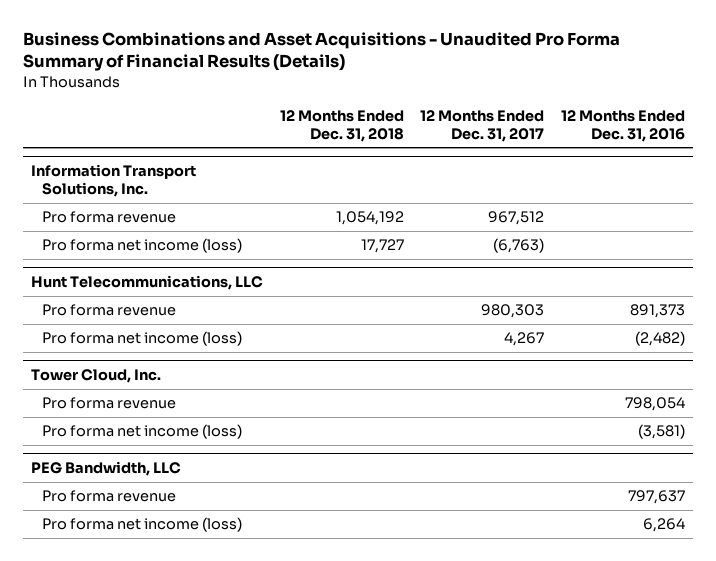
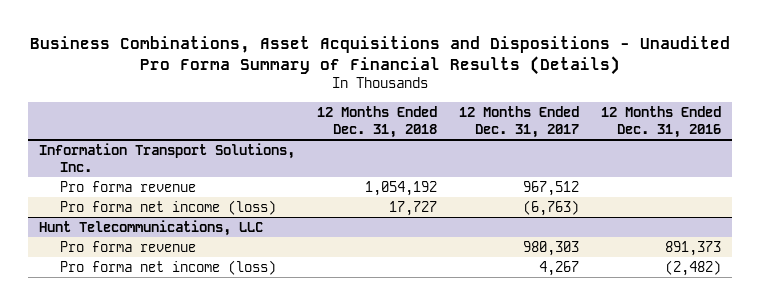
[22,32,620,72] Business Combinations and Asset Acquisitions - Unaudited Pro Forma Summary of Financial Results (Details) -> [30,36,731,76] Business Combinations, Asset Acquisitions and Dispositions - Unaudited Pro Forma Summary of Financial Results (Details)
[31,369,162,384] Tower Cloud, Inc. -> none
[41,397,176,410] Pro forma revenue -> none
[41,424,242,440] Pro forma net income (loss) -> none
[31,461,182,477] PEG Bandwidth, LLC -> none
[41,490,176,503] Pro forma revenue -> none
[41,517,242,533] Pro forma net income (loss) -> none

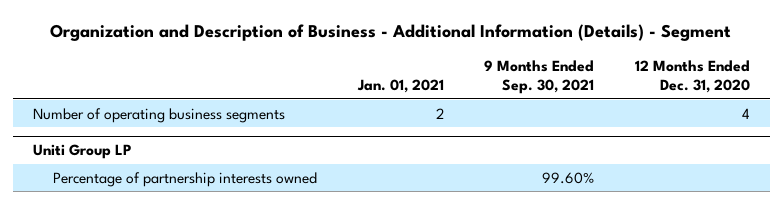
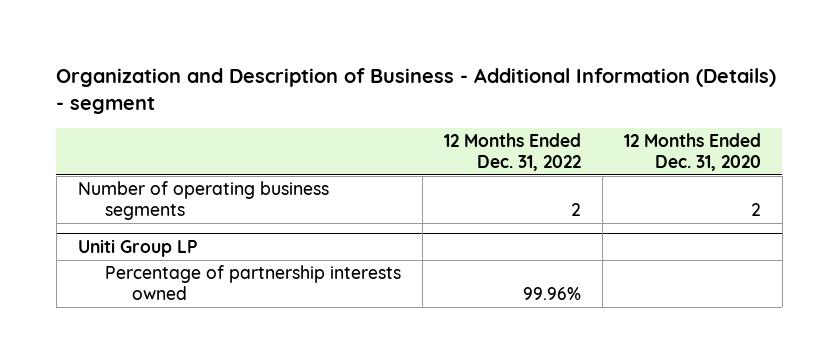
[50,24,732,42] Organization and Description of Business - Additional Information (Details) - Segment -> [56,68,777,115] Organization and Description of Business - Additional Information (Details) - segment
[356,79,444,94] Jan. 01, 2021 -> none
[484,60,595,95] 9 Months Ended Sep. 30, 2021 -> none
none -> [443,132,581,172] 12 Months Ended Dec. 31, 2022
[741,107,750,119] 4 -> [750,203,761,217] 2

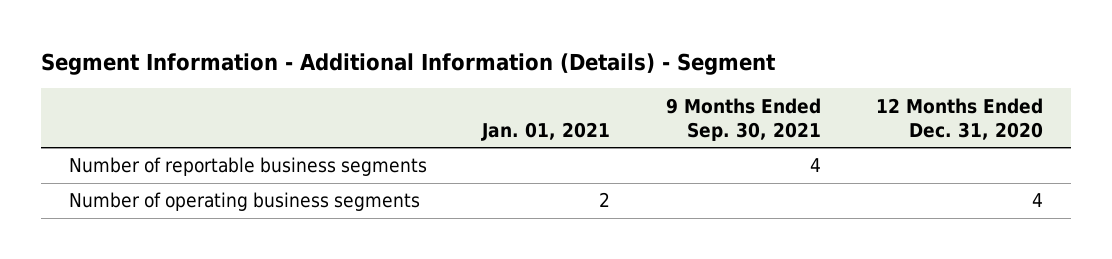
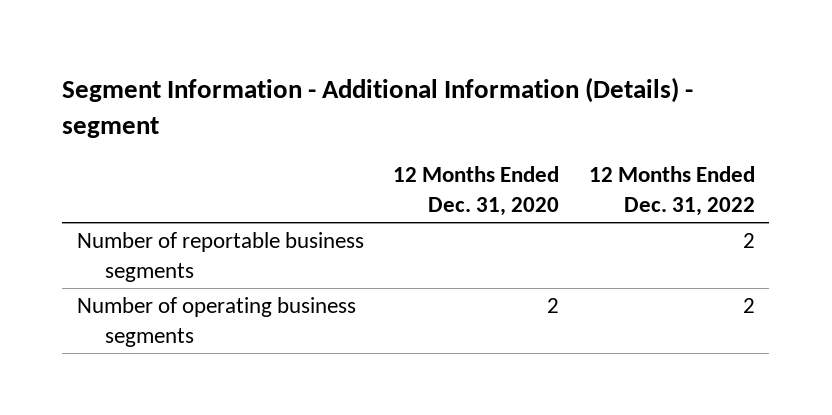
[40,52,776,75] Segment Information - Additional Information (Details) - Segment -> [62,76,694,138] Segment Information - Additional Information (Details) - segment
[481,121,611,141] Jan. 01, 2021 -> none
[665,97,821,141] 9 Months Ended Sep. 30, 2021 -> none
none -> [588,166,755,216] 12 Months Ended Dec. 31, 2022
[1032,193,1044,208] 4 -> [547,298,560,314] 2

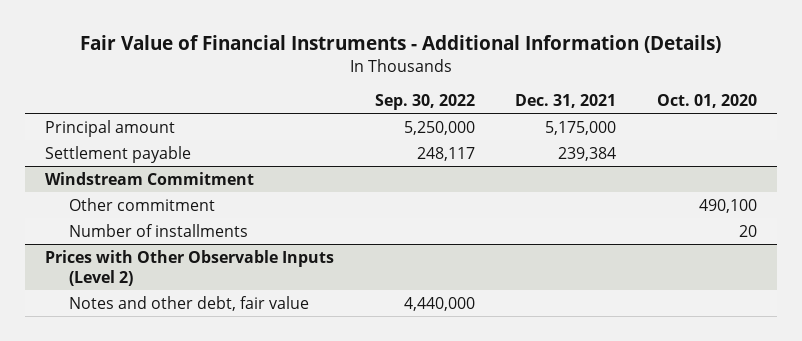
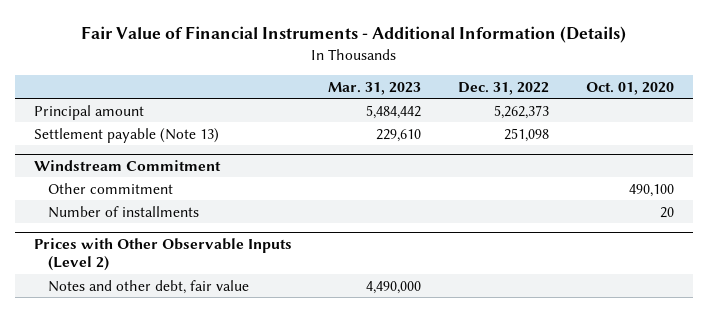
[374,94,475,111] Sep. 30, 2022 -> none
[515,94,617,109] Dec. 31, 2021 -> none
none -> [328,81,422,95] Mar. 31, 2023
none -> [458,81,550,95] Dec. 31, 2022
[44,145,191,163] Settlement payable -> [33,127,219,143] Settlement payable (Note 13)

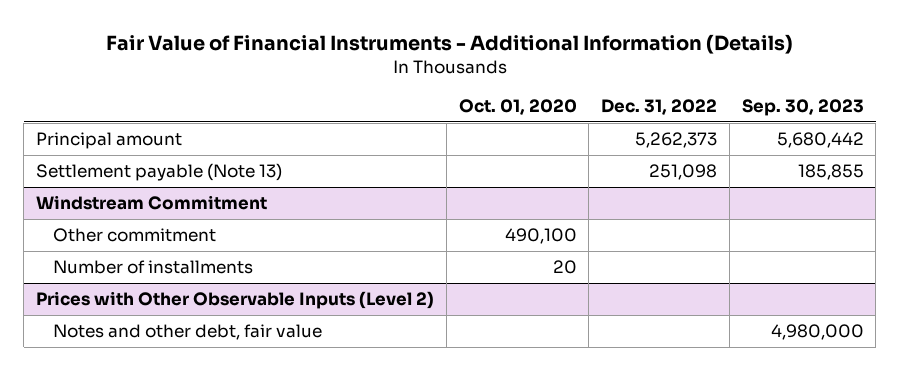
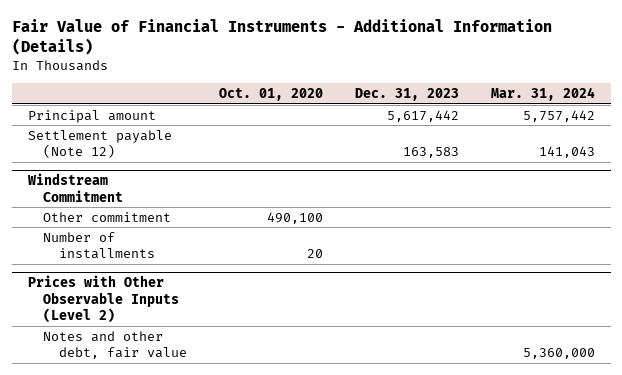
[601,98,718,115] Dec. 31, 2022 -> none
[741,98,864,116] Sep. 30, 2023 -> none
none -> [354,87,459,101] Dec. 31, 2023
none -> [490,86,595,101] Mar. 31, 2024
[36,163,283,182] Settlement payable (Note 13) -> [27,129,172,159] Settlement payable (Note 12)

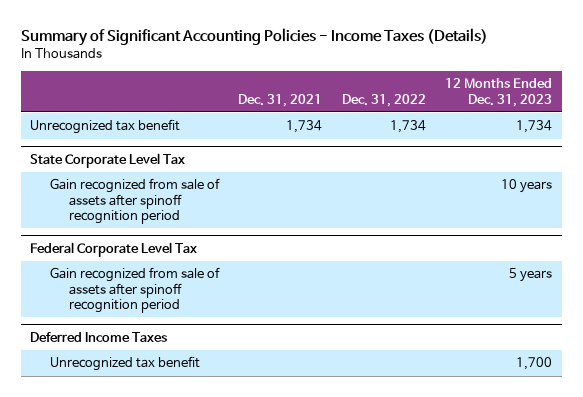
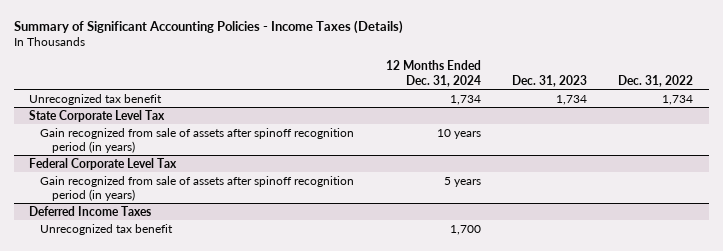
[238,93,323,107] Dec. 31, 2021 -> none
[445,78,553,107] 12 Months Ended Dec. 31, 2023 -> none
none -> [385,60,481,87] 12 Months Ended Dec. 31, 2024
none -> [511,74,587,87] Dec. 31, 2023
[49,178,220,225] Gain recognized from sale of assets after spinoff recognition period -> [40,127,355,153] Gain recognized from sale of assets after spinoff recognition period (in years)
[49,267,220,314] Gain recognized from sale of assets after spinoff recognition period -> [40,175,355,201] Gain recognized from sale of assets after spinoff recognition period (in years)

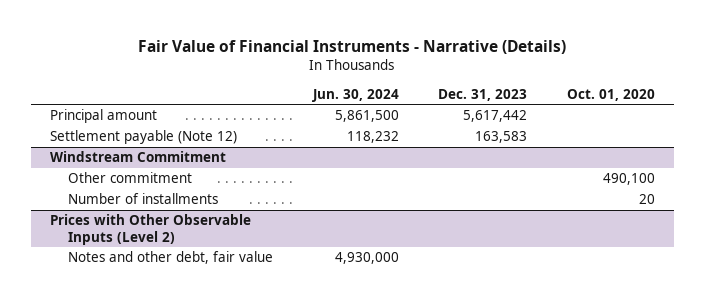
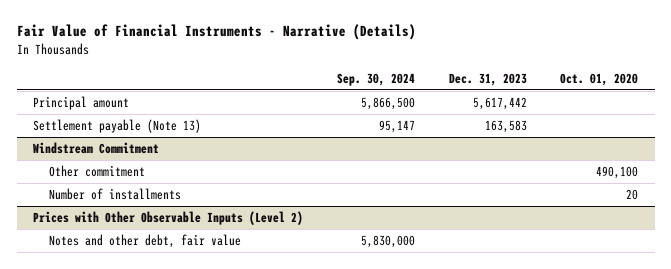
[311,88,399,102] Jun. 30, 2024 -> none
none -> [336,72,415,86] Sep. 30, 2024
[50,130,238,145] Settlement payable (Note 12) -> [33,118,202,133] Settlement payable (Note 13)

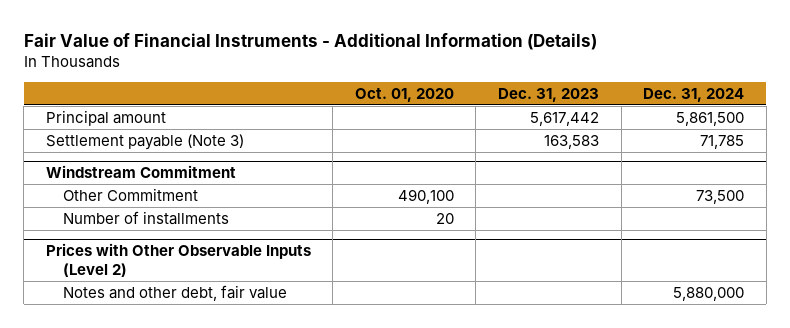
[16,24,416,41] Fair Value of Financial Instruments - Narrative (Details) -> [23,32,597,50] Fair Value of Financial Instruments - Additional Information (Details)
[336,72,415,86] Sep. 30, 2024 -> none
none -> [643,87,745,102] Dec. 31, 2024
[33,118,202,133] Settlement payable (Note 13) -> [45,133,244,150] Settlement payable (Note 3)
[48,164,145,177] Other commitment -> [63,187,199,201] Other Commitment

